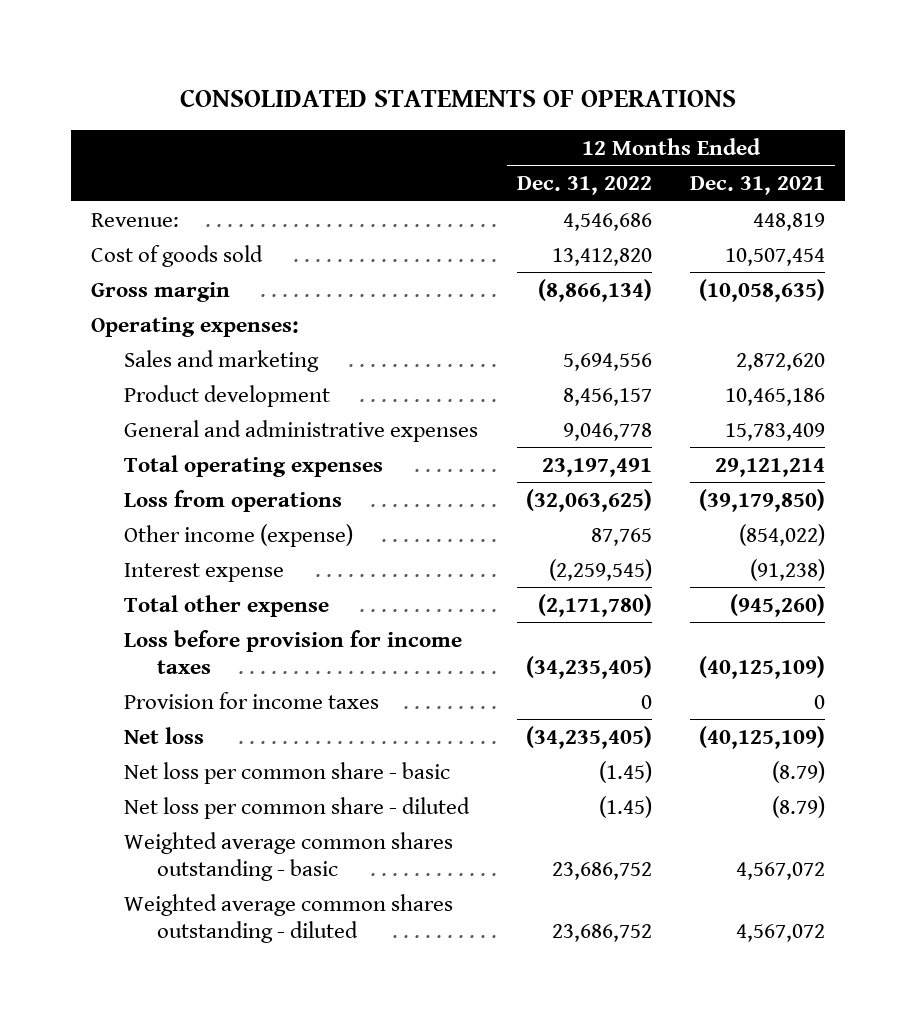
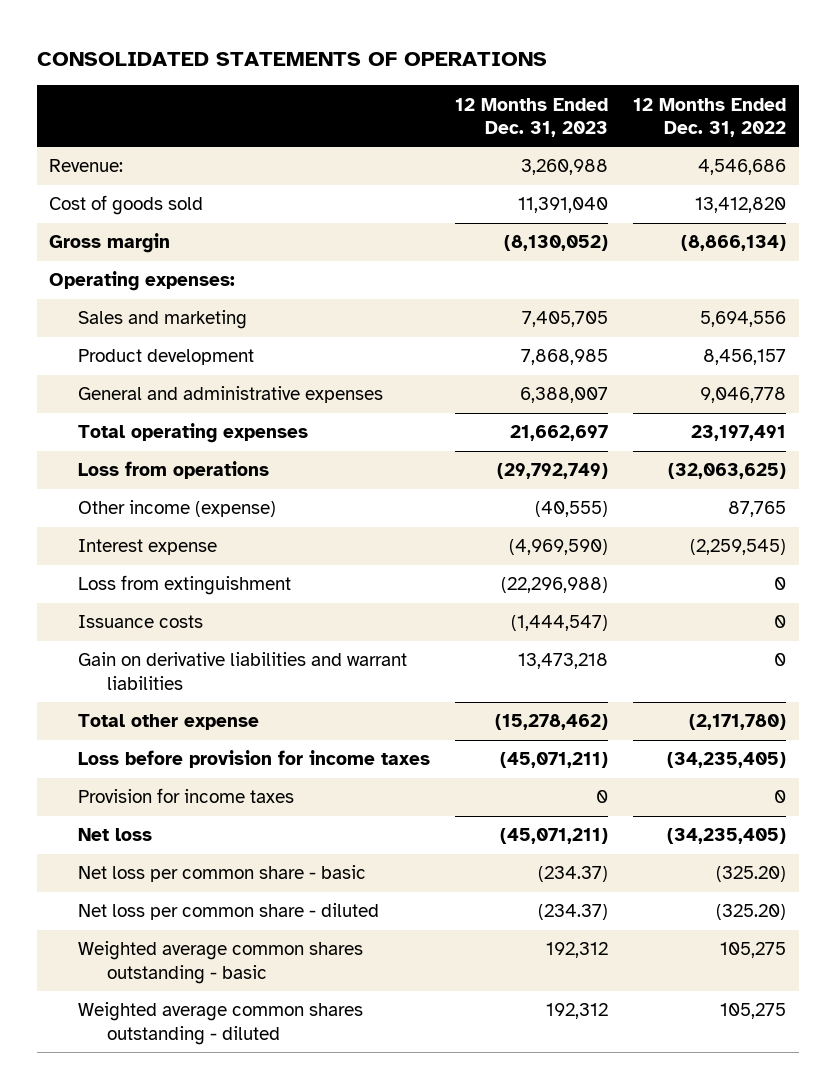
[690,176,826,196] Dec. 31, 2021 -> none
none -> [455,97,609,137] 12 Months Ended Dec. 31, 2023
none -> [78,575,292,596] Loss from extinguishment
none -> [78,615,204,629] Issuance costs
none -> [78,652,408,690] Gain on derivative liabilities and warrant liabilities
[598,760,652,783] (1.45) -> [716,866,787,883] (325.20)
[598,795,652,818] (1.45) -> [716,904,787,921] (325.20)
[551,861,652,880] 23,686,752 -> [720,942,787,959] 105,275
[551,923,652,942] 23,686,752 -> [720,1003,787,1020] 105,275

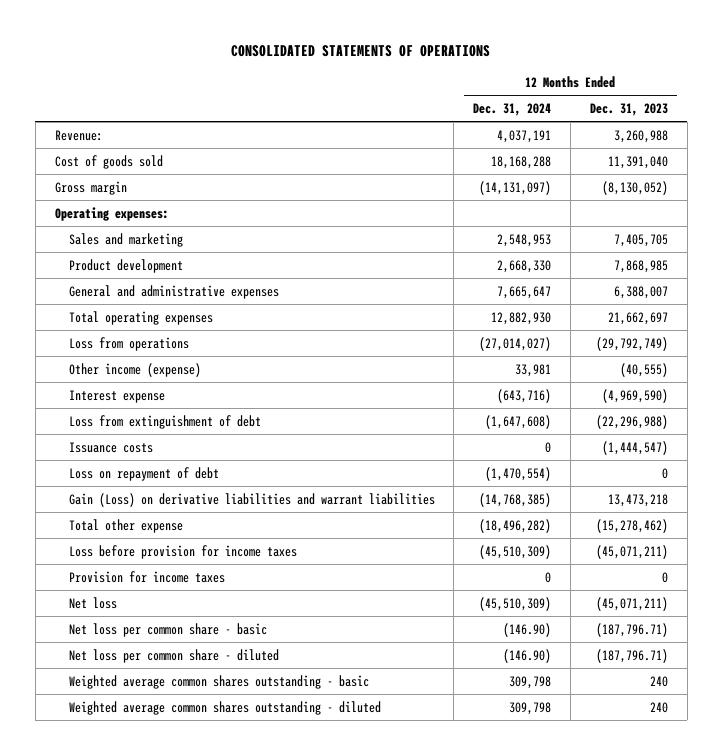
[633,97,787,137] 12 Months Ended Dec. 31, 2022 -> none
none -> [473,103,552,117] Dec. 31, 2024
[78,575,292,596] Loss from extinguishment -> [68,414,261,429] Loss from extinguishment of debt
none -> [68,466,219,481] Loss on repayment of debt
[78,652,408,690] Gain on derivative liabilities and warrant liabilities -> [68,492,435,507] Gain (Loss) on derivative liabilities and warrant liabilities
[538,866,609,883] (234.37) -> [595,622,668,637] (187,796.71)
[538,904,609,921] (234.37) -> [595,648,668,663] (187,796.71)
[546,942,609,959] 192,312 -> [649,675,668,687] 240
[546,1003,609,1020] 192,312 -> [649,701,668,713] 240

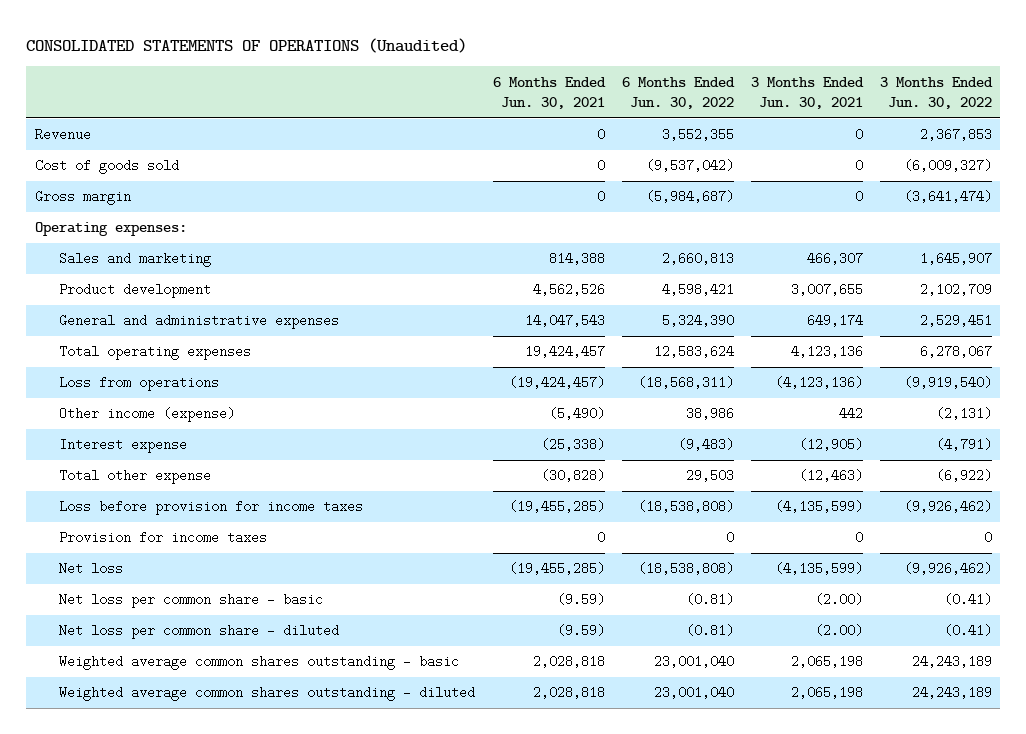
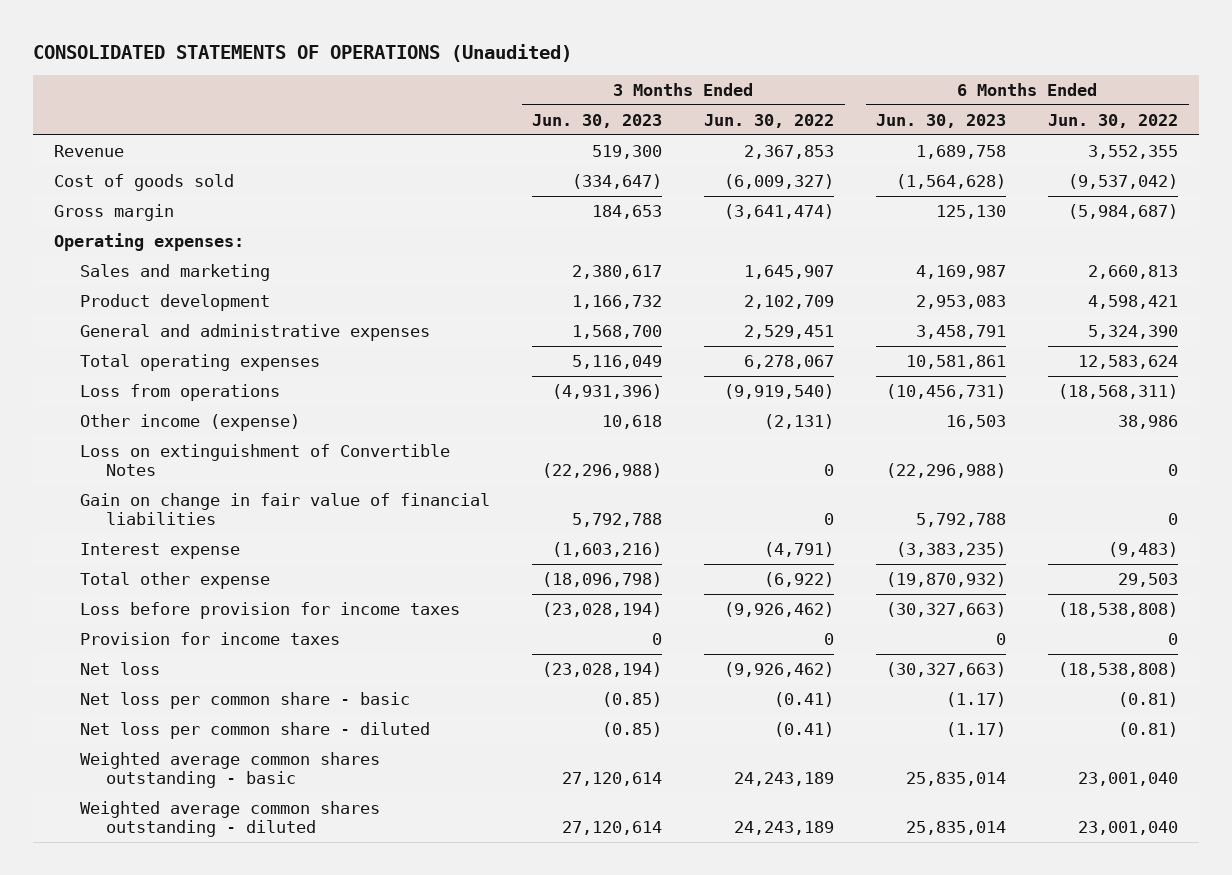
[492,76,606,109] 6 Months Ended Jun. 30, 2021 -> none
[750,76,864,109] 3 Months Ended Jun. 30, 2021 -> none
none -> [532,113,663,128] Jun. 30, 2023
none -> [876,113,1007,128] Jun. 30, 2023
none -> [80,443,451,477] Loss on extinguishment of Convertible Notes
none -> [80,492,491,526] Gain on change in fair value of financial liabilities

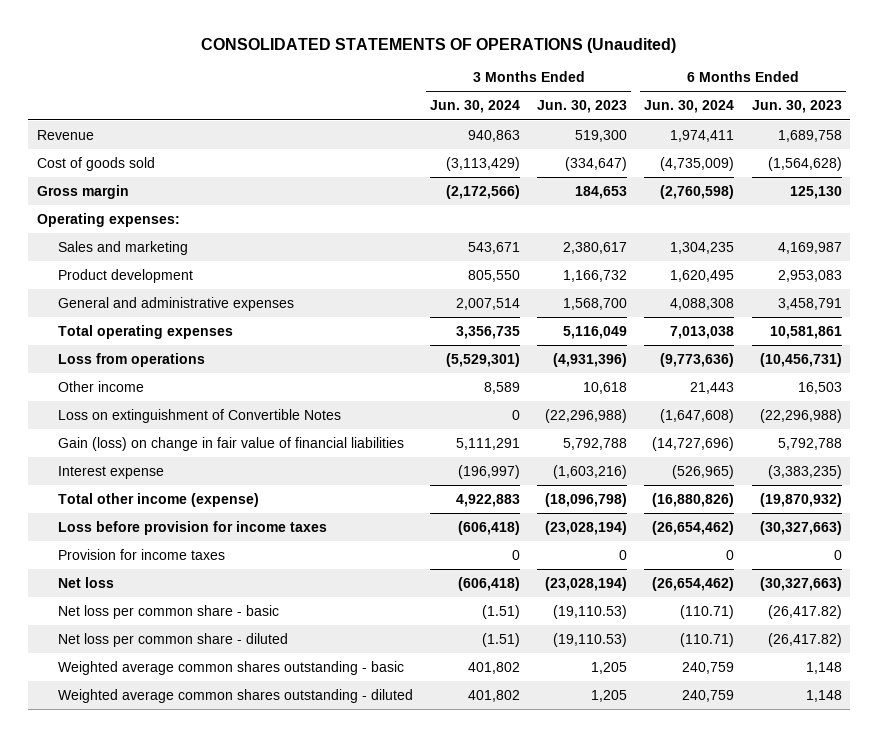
[704,113,835,128] Jun. 30, 2022 -> none
[1048,113,1179,128] Jun. 30, 2022 -> none
none -> [429,100,520,114] Jun. 30, 2024
none -> [644,100,735,114] Jun. 30, 2024
[80,413,301,431] Other income (expense) -> [57,380,144,392] Other income
[80,492,491,526] Gain on change in fair value of financial liabilities -> [57,436,404,451] Gain (loss) on change in fair value of financial liabilities
[80,571,271,589] Total other expense -> [57,492,259,507] Total other income (expense)
[602,691,663,707] (0.85) -> [553,604,628,619] (19,110.53)
[946,691,1007,707] (1.17) -> [767,604,842,619] (26,417.82)
[602,721,663,737] (0.85) -> [553,632,628,647] (19,110.53)
[946,721,1007,737] (1.17) -> [767,632,842,647] (26,417.82)
[562,772,663,787] 27,120,614 -> [591,661,628,674] 1,205
[906,772,1007,787] 25,835,014 -> [805,661,842,674] 1,148
[562,821,663,836] 27,120,614 -> [591,689,628,702] 1,205
[906,821,1007,836] 25,835,014 -> [805,689,842,702] 1,148

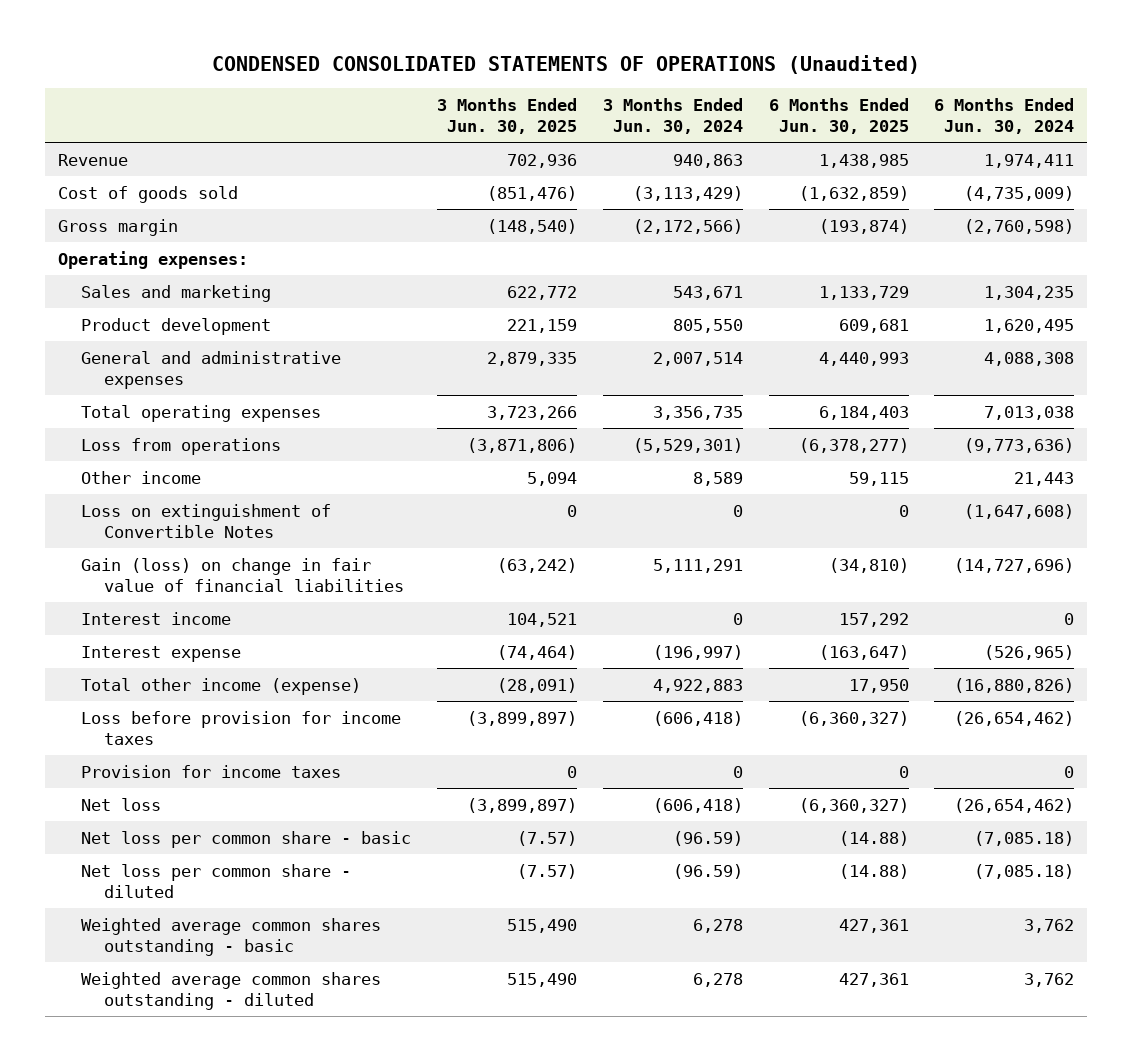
[201,37,677,53] CONSOLIDATED STATEMENTS OF OPERATIONS (Unaudited) -> [212,55,921,75] CONDENSED CONSOLIDATED STATEMENTS OF OPERATIONS (Unaudited)
[537,100,628,114] Jun. 30, 2023 -> none
[751,100,842,114] Jun. 30, 2023 -> none
none -> [436,98,577,135] 3 Months Ended Jun. 30, 2025
none -> [768,98,909,135] 6 Months Ended Jun. 30, 2025
none -> [81,611,232,625] Interest income
[481,604,520,619] (1.51) -> [672,830,743,846] (96.59)
[680,604,735,619] (110.71) -> [974,830,1075,846] (7,085.18)
[481,632,520,647] (1.51) -> [672,863,743,879] (96.59)
[680,632,735,647] (110.71) -> [974,863,1075,879] (7,085.18)
[467,661,520,674] 401,802 -> [692,918,743,933] 6,278
[682,661,735,674] 240,759 -> [1024,918,1075,933] 3,762
[467,689,520,702] 401,802 -> [692,972,743,987] 6,278
[682,689,735,702] 240,759 -> [1024,972,1075,987] 3,762

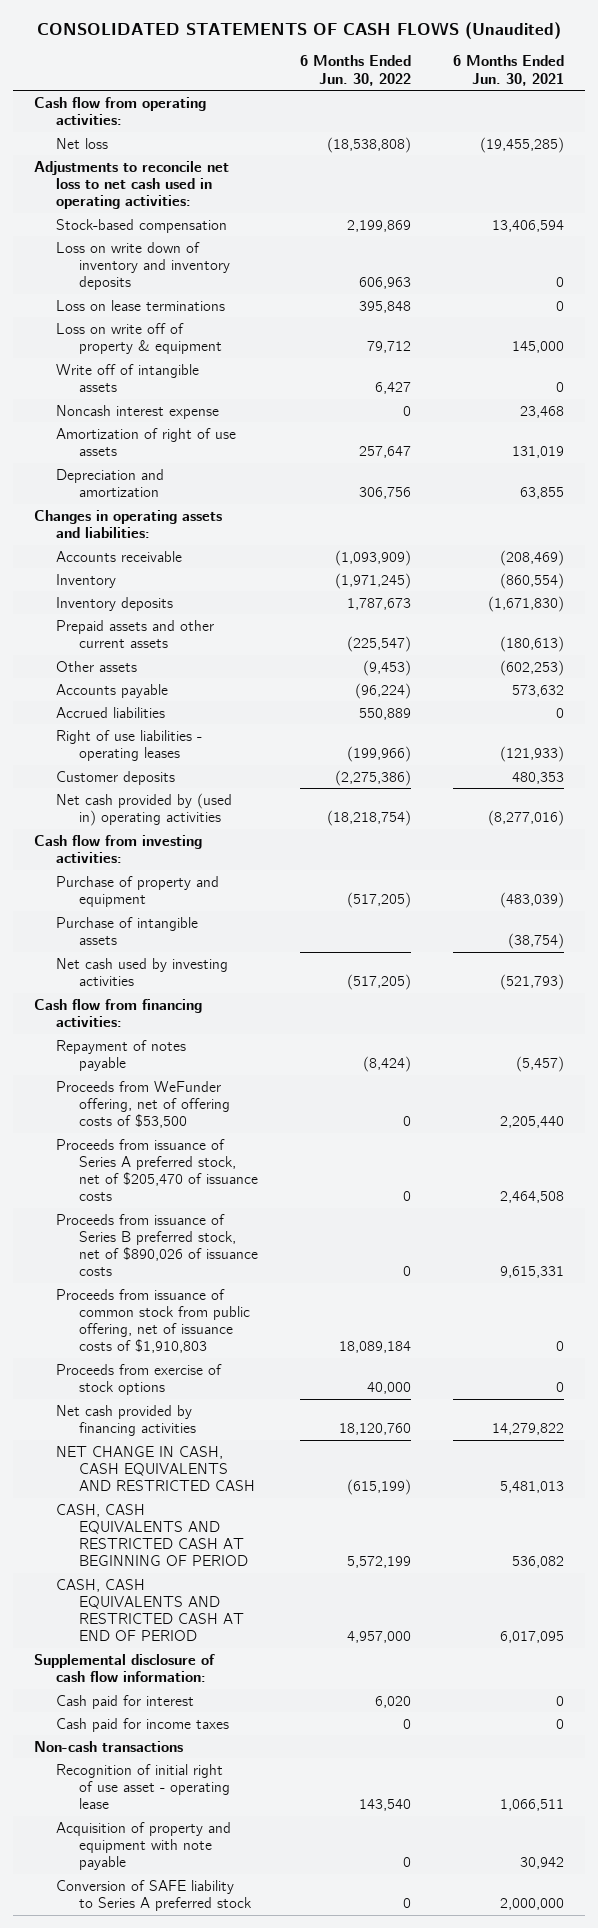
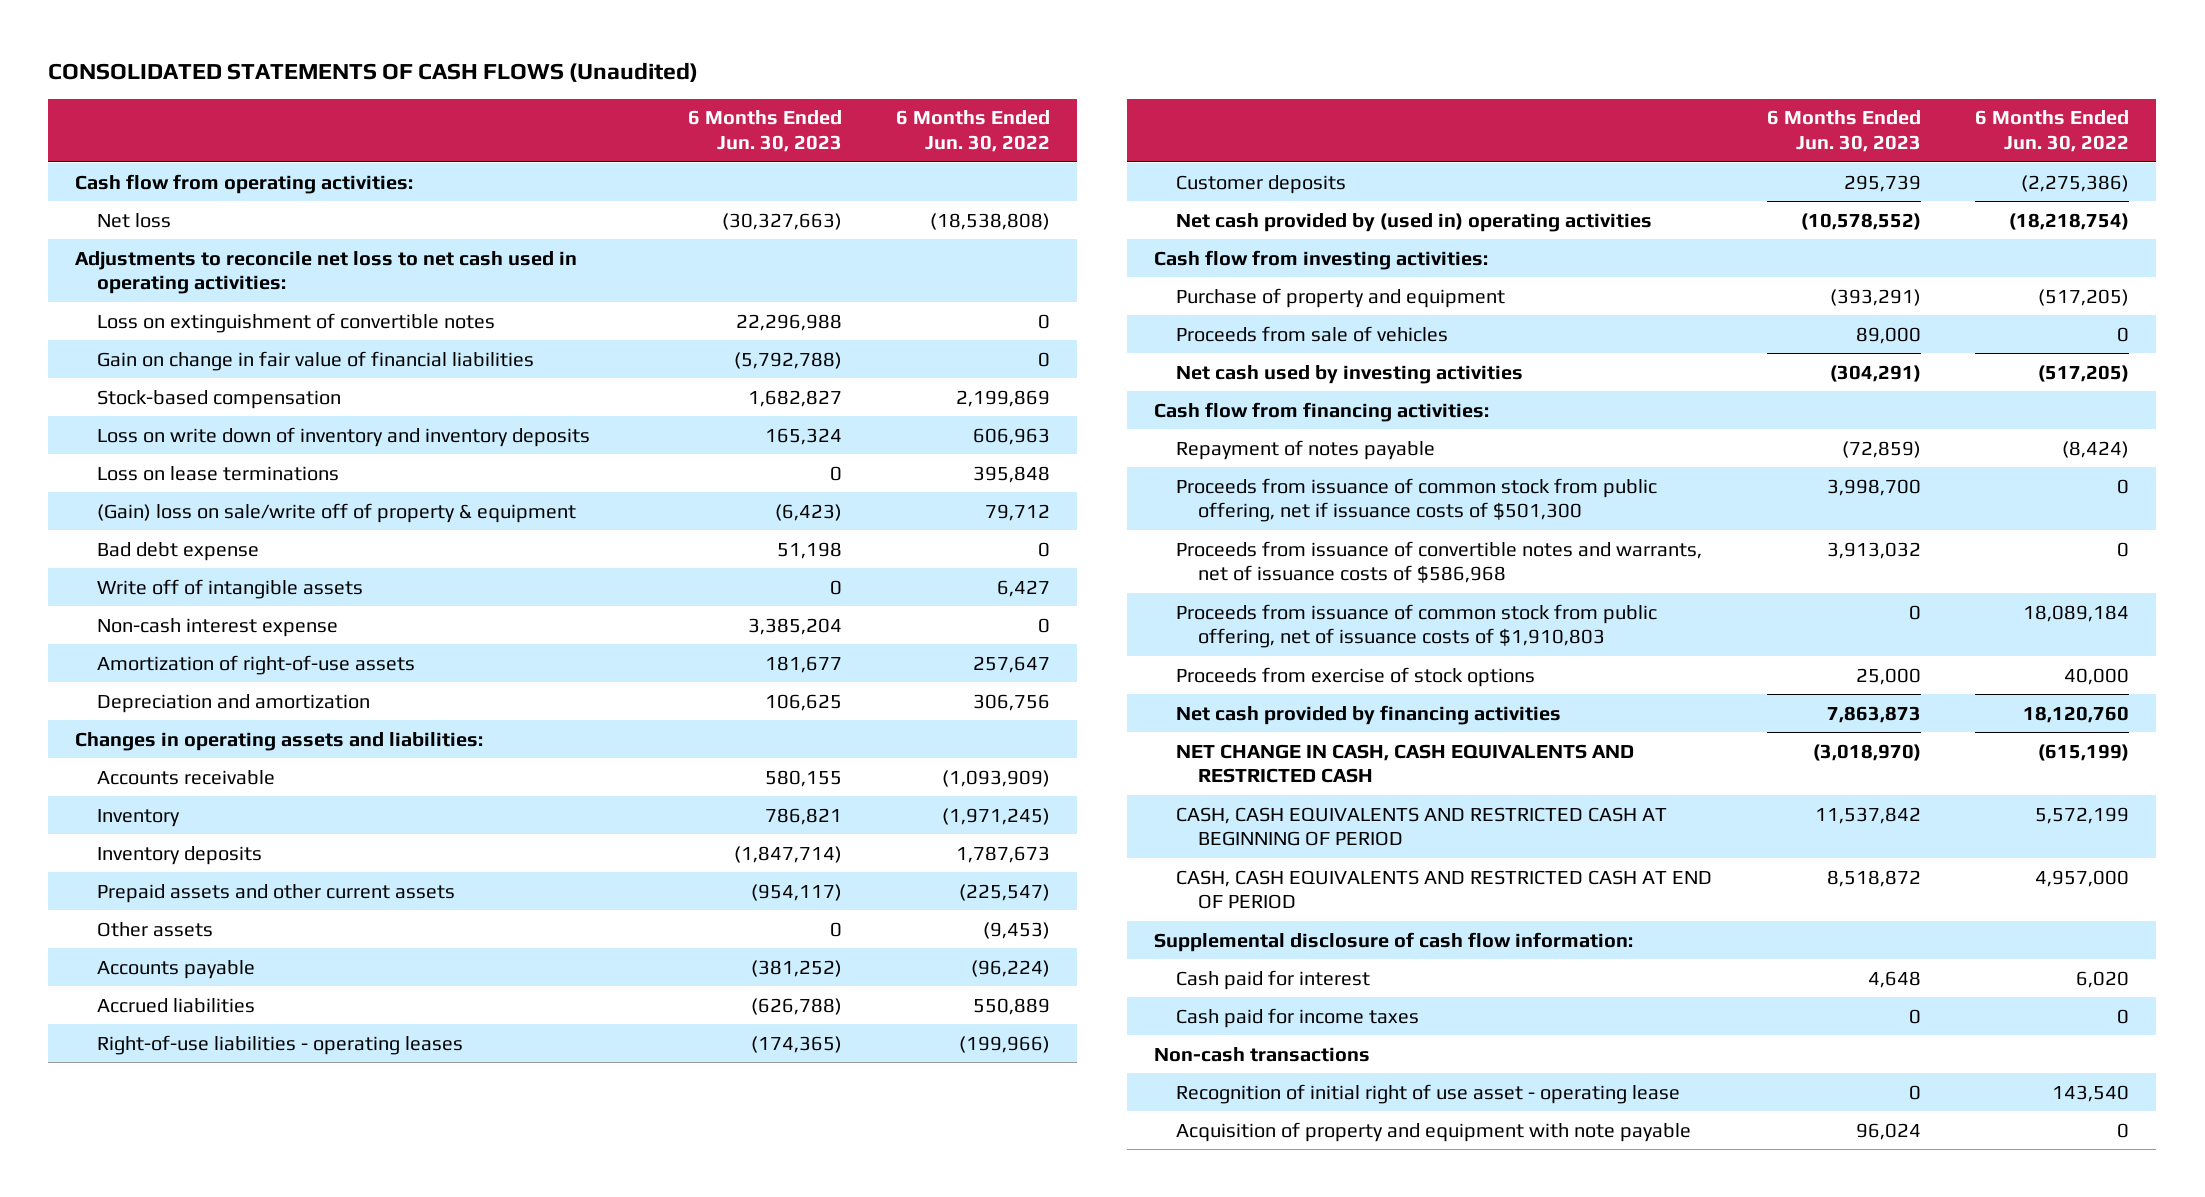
[453,55,565,86] 6 Months Ended Jun. 30, 2021 -> none
none -> [687,110,842,153] 6 Months Ended Jun. 30, 2023
none -> [97,312,496,333] Loss on extinguishment of convertible notes
none -> [97,350,535,371] Gain on change in fair value of financial liabilities
[56,322,222,354] Loss on write off of property & equipment -> [97,502,577,523] (Gain) loss on sale/write off of property & equipment
none -> [97,541,260,561] Bad debt expense
[56,404,220,419] Noncash interest expense -> [97,617,339,637] Non-cash interest expense
[56,427,237,456] Amortization of right of use assets -> [97,654,416,675] Amortization of right-of-use assets
[56,729,203,761] Right of use liabilities - operating leases -> [97,1034,464,1055] Right-of-use liabilities - operating leases
[56,916,199,945] Purchase of intangible assets -> none
none -> [1176,325,1449,342] Proceeds from sale of vehicles
[56,1080,230,1129] Proceeds from WeFunder offering, net of offering costs of $53,500 -> none
[56,1138,258,1202] Proceeds from issuance of Series A preferred stock, net of $205,470 of issuance costs -> none
[56,1213,258,1277] Proceeds from issuance of Series B preferred stock, net of $890,026 of issuance costs -> none
none -> [1176,477,1658,523] Proceeds from issuance of common stock from public offering, net if issuance costs of $501,300
none -> [1176,540,1703,584] Proceeds from issuance of convertible notes and warrants, net of issuance costs of $586,968
[56,1879,252,1911] Conversion of SAFE liability to Series A preferred stock -> none

